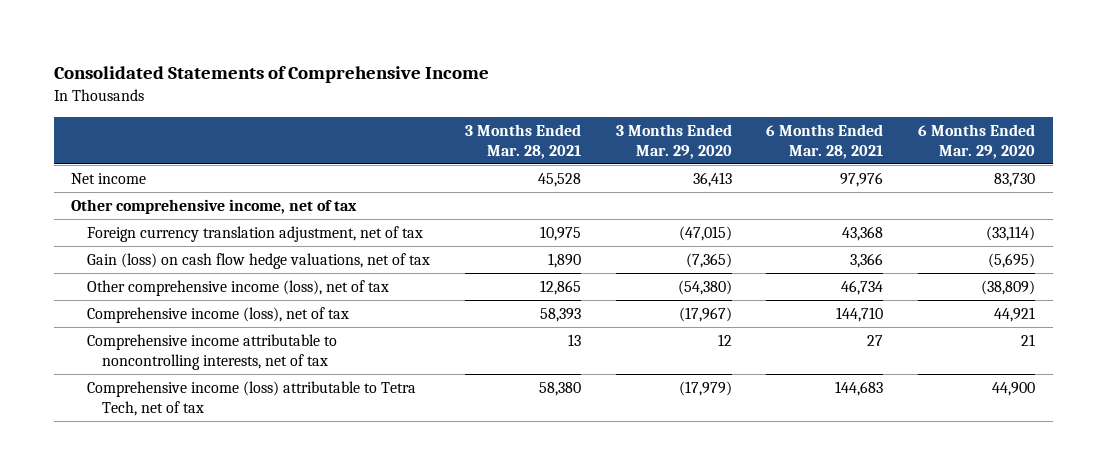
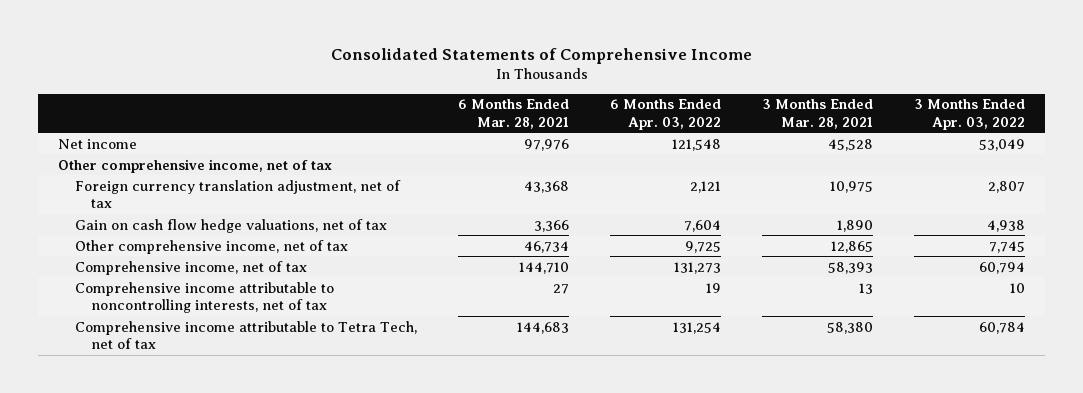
[615,123,732,159] 3 Months Ended Mar. 29, 2020 -> none
[918,123,1036,159] 6 Months Ended Mar. 29, 2020 -> none
none -> [609,99,721,130] 6 Months Ended Apr. 03, 2022
none -> [913,99,1025,130] 3 Months Ended Apr. 03, 2022
[86,252,430,269] Gain (loss) on cash flow hedge valuations, net of tax -> [74,218,387,233] Gain on cash flow hedge valuations, net of tax
[86,279,389,296] Other comprehensive income (loss), net of tax -> [74,239,348,254] Other comprehensive income, net of tax
[86,306,349,323] Comprehensive income (loss), net of tax -> [74,260,307,275] Comprehensive income, net of tax
[86,380,416,417] Comprehensive income (loss) attributable to Tetra Tech, net of tax -> [74,320,417,350] Comprehensive income attributable to Tetra Tech, net of tax

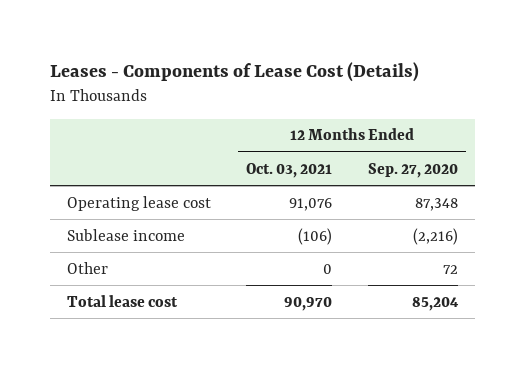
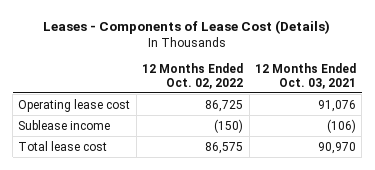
[367,162,458,178] Sep. 27, 2020 -> none
none -> [142,62,244,89] 12 Months Ended Oct. 02, 2022
[67,261,109,274] Other -> none

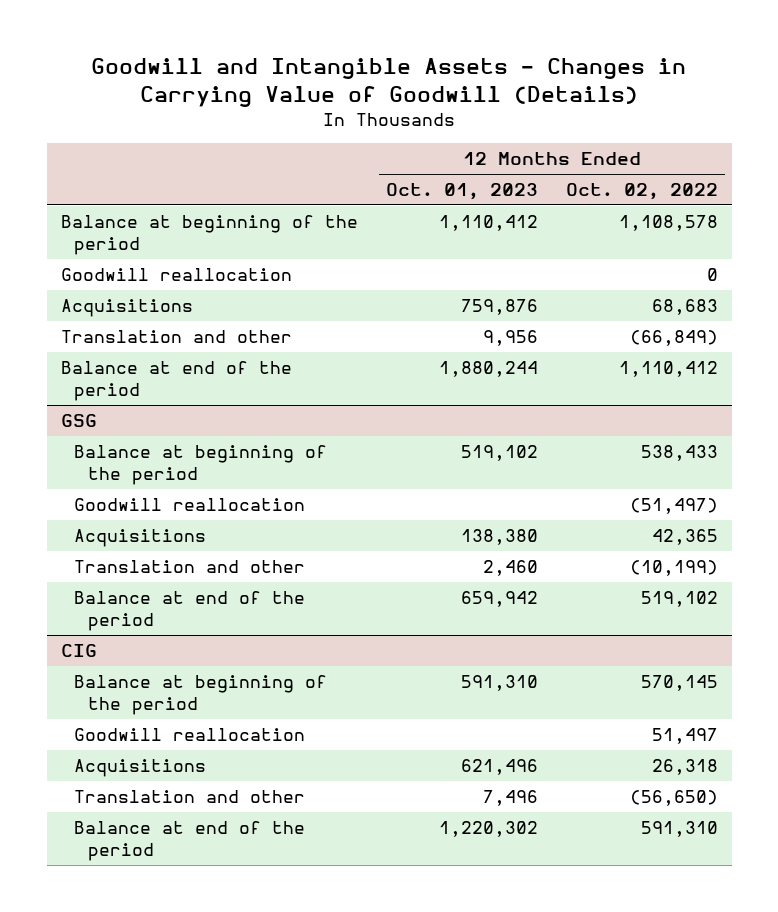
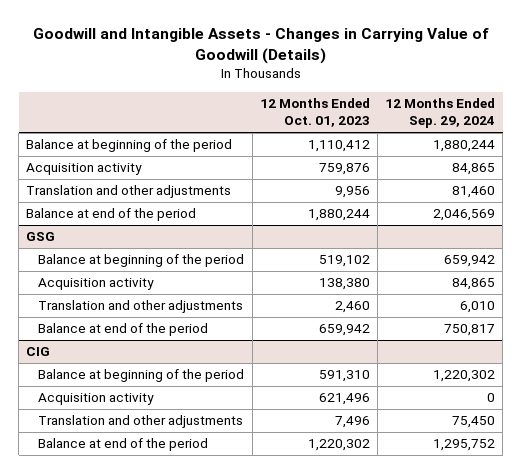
[565,183,718,201] Oct. 02, 2022 -> none
none -> [385,98,496,129] 12 Months Ended Sep. 29, 2024
[60,268,292,282] Goodwill reallocation -> none
[60,299,193,318] Acquisitions -> [26,163,143,176] Acquisition activity
[60,330,292,344] Translation and other -> [26,185,232,199] Translation and other adjustments
[74,498,306,512] Goodwill reallocation -> none
[74,529,207,548] Acquisitions -> [38,278,155,291] Acquisition activity
[74,560,306,574] Translation and other -> [38,300,244,314] Translation and other adjustments
[74,728,306,742] Goodwill reallocation -> none
[74,759,207,778] Acquisitions -> [38,393,155,406] Acquisition activity
[74,790,306,804] Translation and other -> [38,415,244,429] Translation and other adjustments

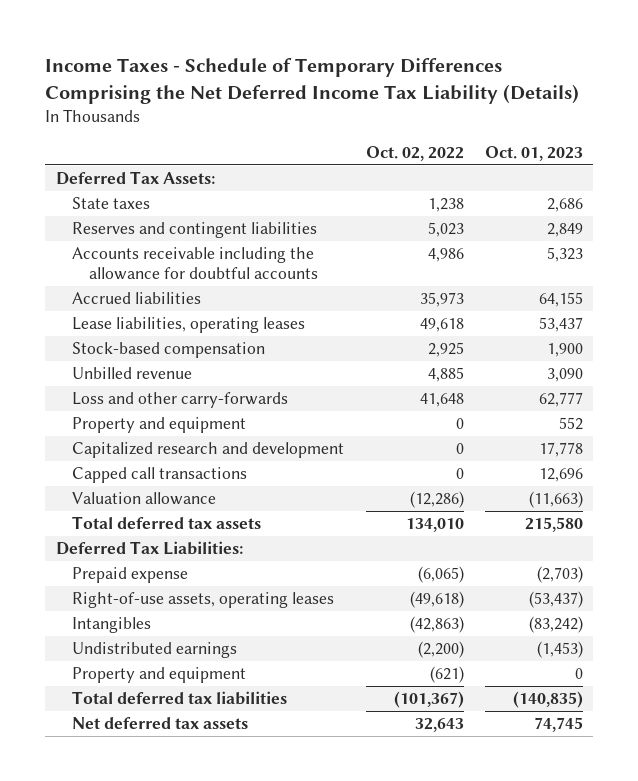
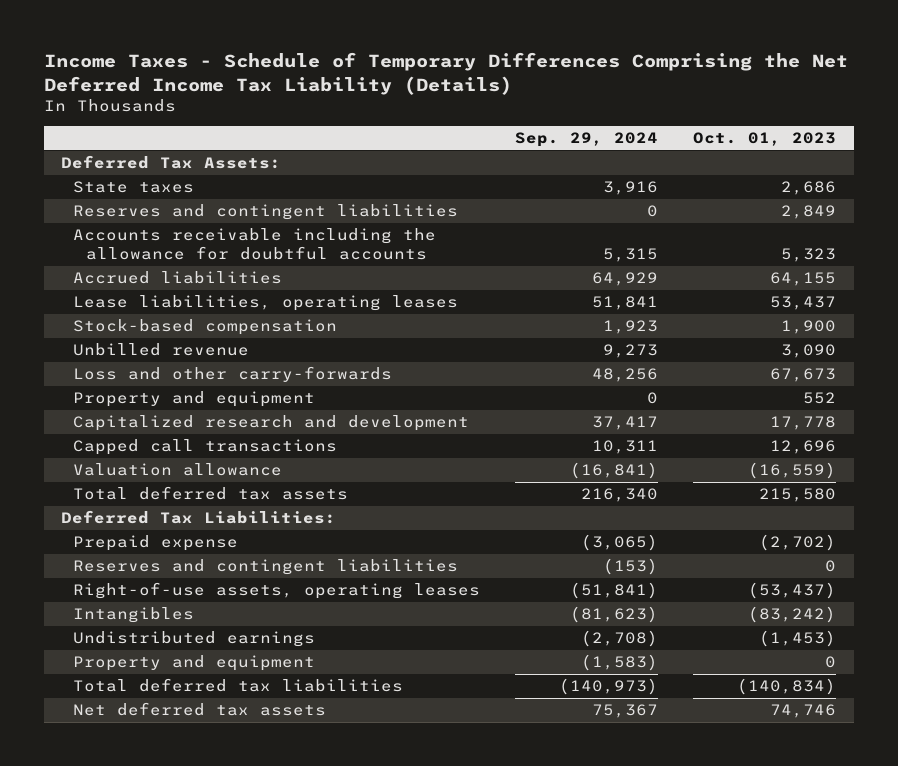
[365,145,464,161] Oct. 02, 2022 -> none
none -> [515,132,659,148] Sep. 29, 2024
[538,392,583,408] 62,777 -> [770,368,837,383] 67,673
[528,491,583,509] (11,663) -> [748,462,837,480] (16,559)
[536,566,583,584] (2,703) -> [759,534,837,552] (2,702)
none -> [73,559,459,576] Reserves and contingent liabilities
[512,691,583,709] (140,835) -> [737,678,837,696] (140,834)
[533,717,583,733] 74,745 -> [770,704,837,719] 74,746

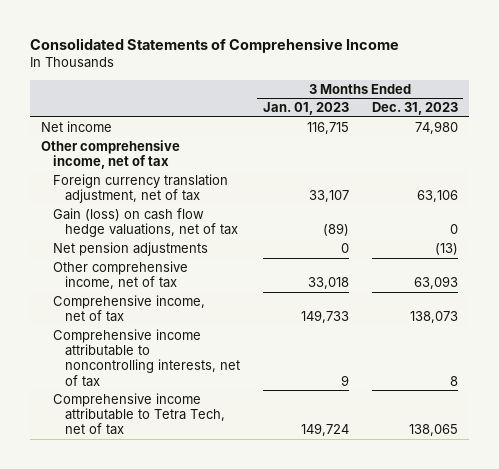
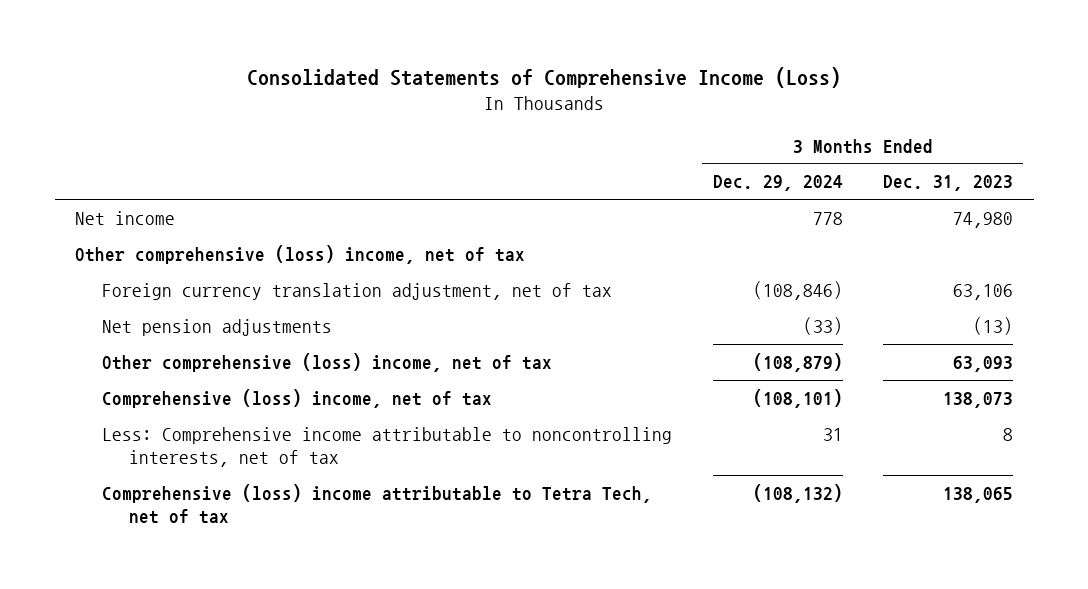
[29,37,399,53] Consolidated Statements of Comprehensive Income -> [247,66,842,88] Consolidated Statements of Comprehensive Income (Loss)
[263,102,350,116] Jan. 01, 2023 -> none
none -> [712,175,843,192] Dec. 29, 2024
[40,140,180,170] Other comprehensive income, net of tax -> [75,244,526,264] Other comprehensive (loss) income, net of tax
[53,208,239,238] Gain (loss) on cash flow hedge valuations, net of tax -> none
[53,261,189,290] Other comprehensive income, net of tax -> [102,352,553,372] Other comprehensive (loss) income, net of tax
[53,295,206,323] Comprehensive income, net of tax -> [102,388,493,408] Comprehensive (loss) income, net of tax
[53,329,241,387] Comprehensive income attributable to noncontrolling interests, net of tax -> [102,426,673,468] Less: Comprehensive income attributable to noncontrolling interests, net of tax
[53,393,226,436] Comprehensive income attributable to Tetra Tech, net of tax -> [102,483,653,525] Comprehensive (loss) income attributable to Tetra Tech, net of tax

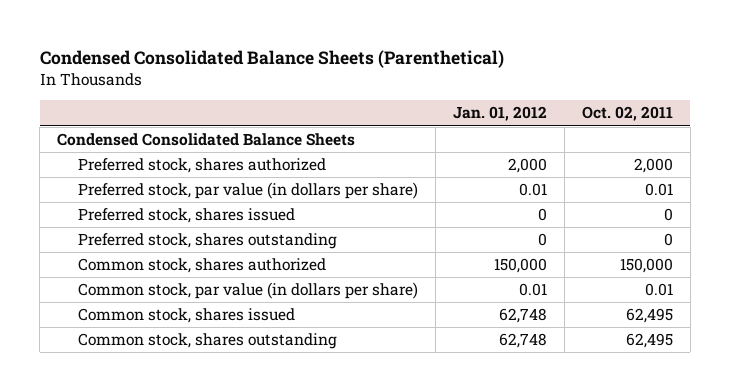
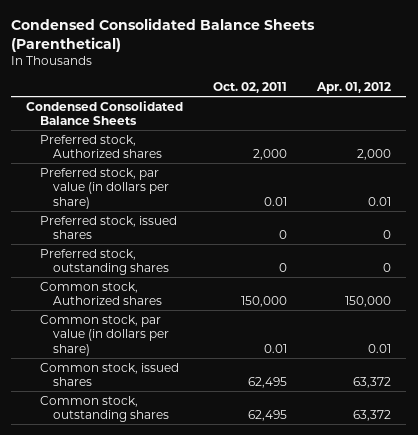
[453,106,548,122] Jan. 01, 2012 -> none
none -> [316,81,392,94] Apr. 01, 2012
[78,158,327,174] Preferred stock, shares authorized -> [39,134,163,159] Preferred stock, Authorized shares
[78,208,296,224] Preferred stock, shares issued -> [39,215,177,240] Preferred stock, issued shares
[78,233,338,250] Preferred stock, shares outstanding -> [39,248,170,276] Preferred stock, outstanding shares
[78,258,327,274] Common stock, shares authorized -> [39,281,163,306] Common stock, Authorized shares
[78,308,296,324] Common stock, shares issued -> [39,362,179,387] Common stock, issued shares
[78,333,338,350] Common stock, shares outstanding -> [39,395,170,423] Common stock, outstanding shares

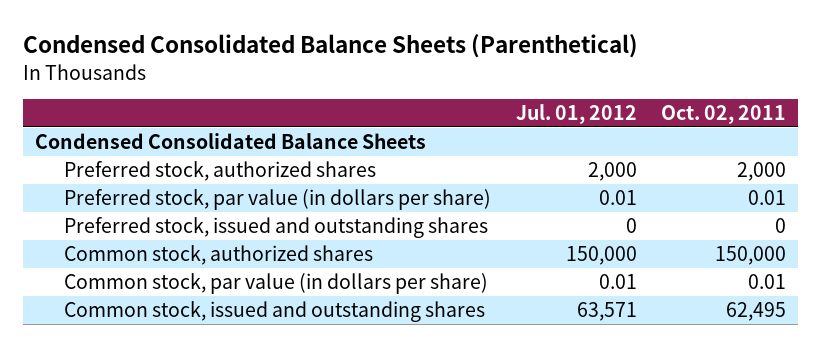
[316,81,392,94] Apr. 01, 2012 -> none
none -> [515,103,637,124] Jul. 01, 2012
[39,134,163,159] Preferred stock, Authorized shares -> [64,160,377,181] Preferred stock, authorized shares
[39,215,177,240] Preferred stock, issued shares -> none
[39,248,170,276] Preferred stock, outstanding shares -> [64,216,489,238] Preferred stock, issued and outstanding shares
[39,281,163,306] Common stock, Authorized shares -> [64,244,374,265] Common stock, authorized shares
[39,362,179,387] Common stock, issued shares -> none
[39,395,170,423] Common stock, outstanding shares -> [64,300,486,322] Common stock, issued and outstanding shares

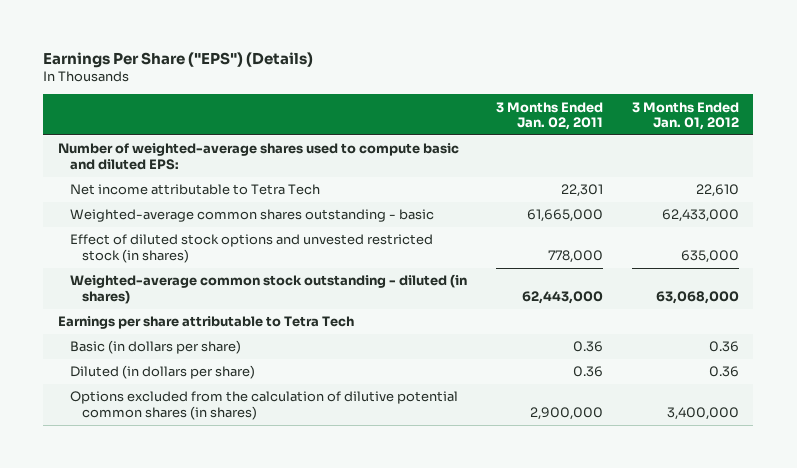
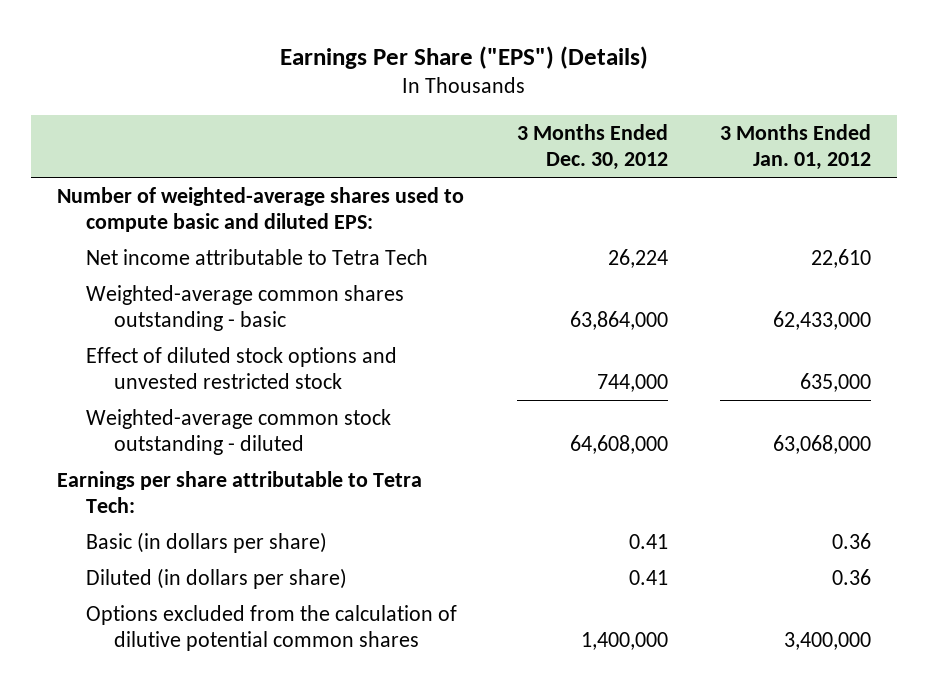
[495,101,603,130] 3 Months Ended Jan. 02, 2011 -> none
none -> [516,123,668,171] 3 Months Ended Dec. 30, 2012
[69,234,433,263] Effect of diluted stock options and unvested restricted stock (in shares) -> [85,346,397,390] Effect of diluted stock options and unvested restricted stock
[69,274,467,304] Weighted-average common stock outstanding - diluted (in shares) -> [85,408,391,456] Weighted-average common stock outstanding - diluted
[57,316,354,330] Earnings per share attributable to Tetra Tech -> [57,470,423,514] Earnings per share attributable to Tetra Tech:
[69,391,458,420] Options excluded from the calculation of dilutive potential common shares (in shares) -> [85,604,457,652] Options excluded from the calculation of dilutive potential common shares

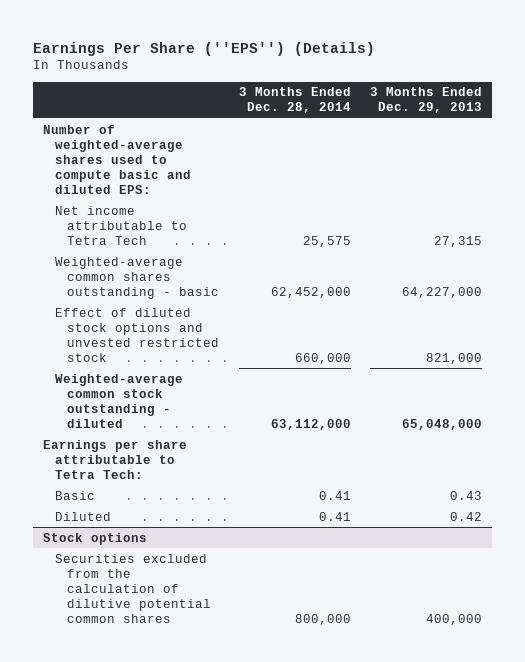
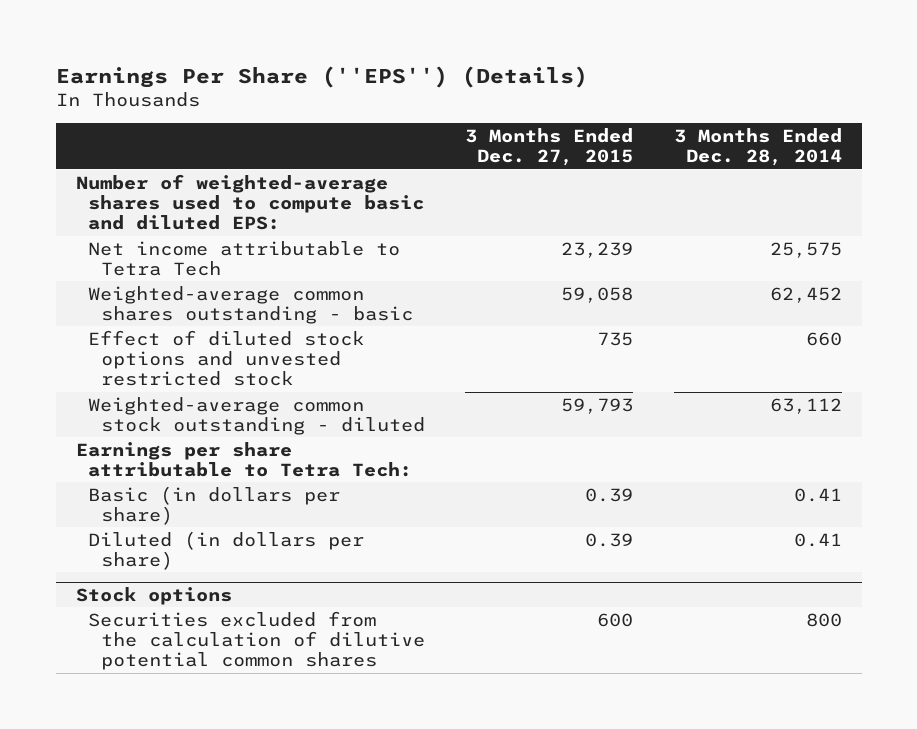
[369,87,482,114] 3 Months Ended Dec. 29, 2013 -> none
none -> [465,127,634,167] 3 Months Ended Dec. 27, 2015
[270,286,351,298] 62,452,000 -> [769,286,842,303] 62,452
[294,352,351,364] 660,000 -> [805,331,842,346] 660
[270,418,351,430] 63,112,000 -> [769,397,842,414] 63,112
[55,490,96,500] Basic -> [88,485,341,525] Basic (in dollars per share)
[55,511,112,521] Diluted -> [88,530,365,570] Diluted (in dollars per share)
[294,613,351,625] 800,000 -> [805,612,842,627] 800

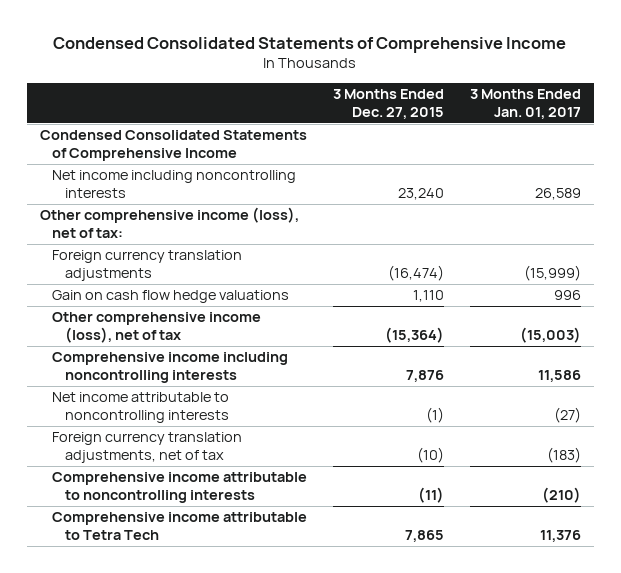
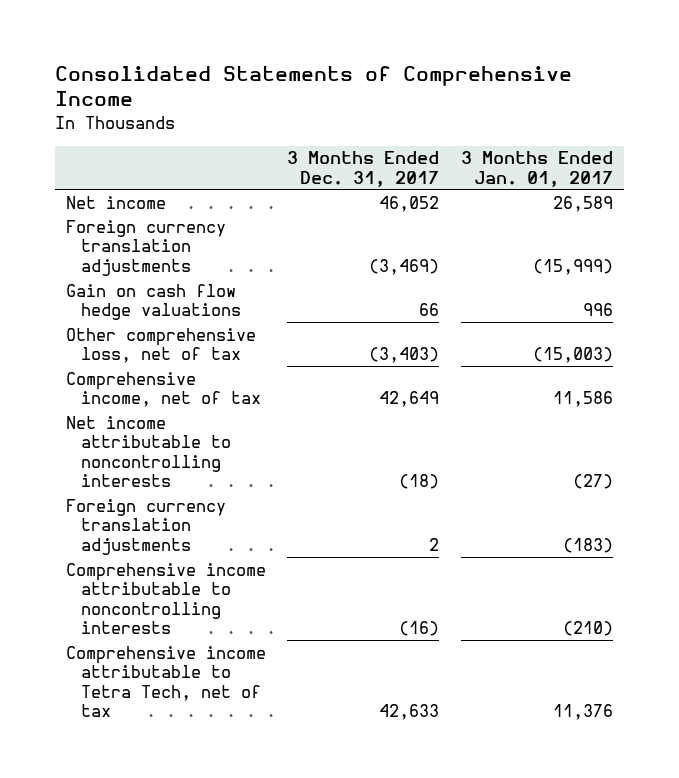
[53,36,567,53] Condensed Consolidated Statements of Comprehensive Income -> [54,65,572,107] Consolidated Statements of Comprehensive Income
[333,89,445,119] 3 Months Ended Dec. 27, 2015 -> none
none -> [287,151,440,187] 3 Months Ended Dec. 31, 2017
[39,130,307,161] Condensed Consolidated Statements of Comprehensive Income -> none
[39,207,299,238] Other comprehensive income (loss), net of tax: -> none
[52,170,297,198] Net income including noncontrolling interests -> [65,195,166,209] Net income
[52,312,262,343] Other comprehensive income (loss), net of tax -> [65,327,256,364] Other comprehensive loss, net of tax
[52,352,289,383] Comprehensive income including noncontrolling interests -> [65,371,262,408] Comprehensive income, net of tax
[52,432,243,463] Foreign currency translation adjustments, net of tax -> [65,498,226,555] Foreign currency translation adjustments
[52,512,308,540] Comprehensive income attributable to Tetra Tech -> [65,645,266,718] Comprehensive income attributable to Tetra Tech, net of tax

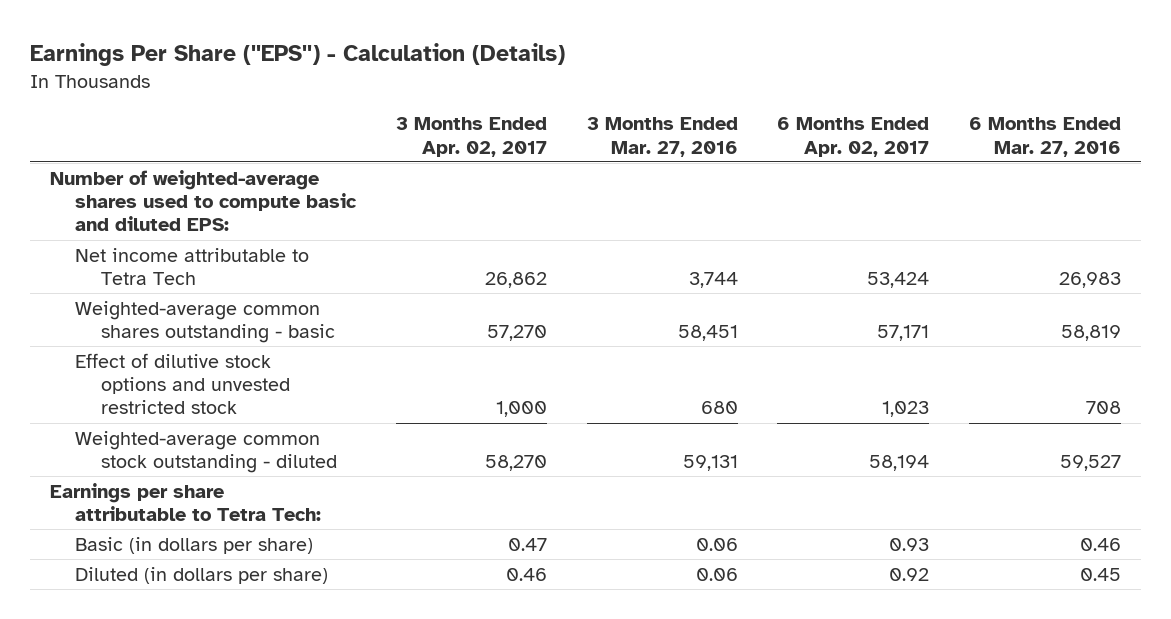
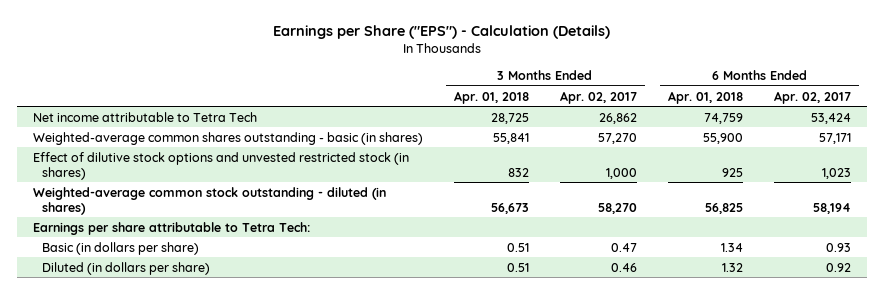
[29,43,565,67] Earnings Per Share (''EPS'') - Calculation (Details) -> [272,25,610,40] Earnings per Share ("EPS") - Calculation (Details)
[586,117,738,157] 3 Months Ended Mar. 27, 2016 -> none
[969,117,1122,157] 6 Months Ended Mar. 27, 2016 -> none
none -> [453,90,529,104] Apr. 01, 2018
none -> [668,90,744,104] Apr. 01, 2018
[49,169,358,232] Number of weighted-average shares used to compute basic and diluted EPS: -> none
[75,300,335,344] Weighted-average common shares outstanding - basic -> [32,131,423,145] Weighted-average common shares outstanding - basic (in shares)
[75,352,290,415] Effect of dilutive stock options and unvested restricted stock -> [32,151,409,180] Effect of dilutive stock options and unvested restricted stock (in shares)
[75,430,337,474] Weighted-average common stock outstanding - diluted -> [32,186,386,215] Weighted-average common stock outstanding - diluted (in shares)

